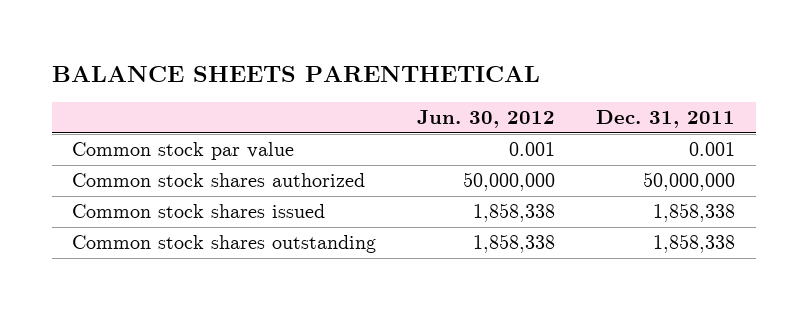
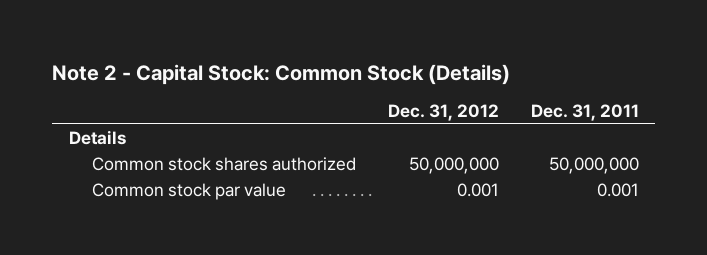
[51,66,540,83] BALANCE SHEETS PARENTHETICAL -> [52,63,511,85] Note 2 - Capital Stock: Common Stock (Details)
[417,110,556,129] Jun. 30, 2012 -> none
none -> [387,103,499,121] Dec. 31, 2012
none -> [68,130,126,146] Details
[72,204,326,219] Common stock shares issued -> none
[72,235,377,254] Common stock shares outstanding -> none
[72,142,295,161] Common stock par value -> [91,183,286,201] Common stock par value

